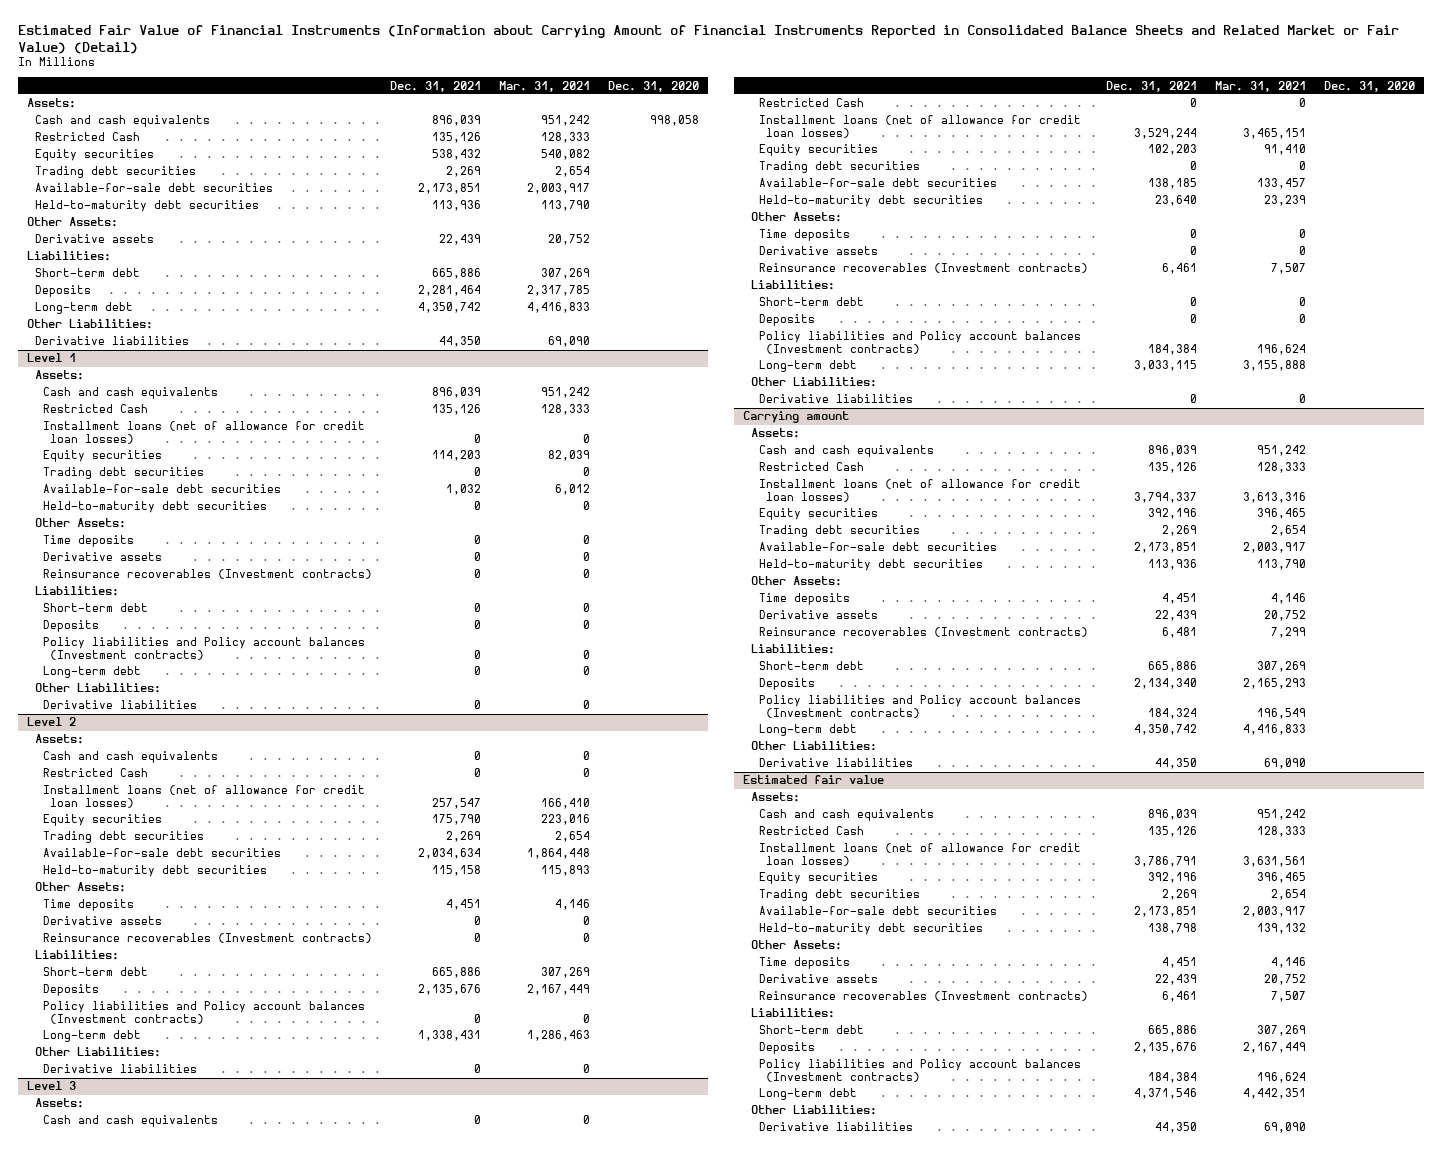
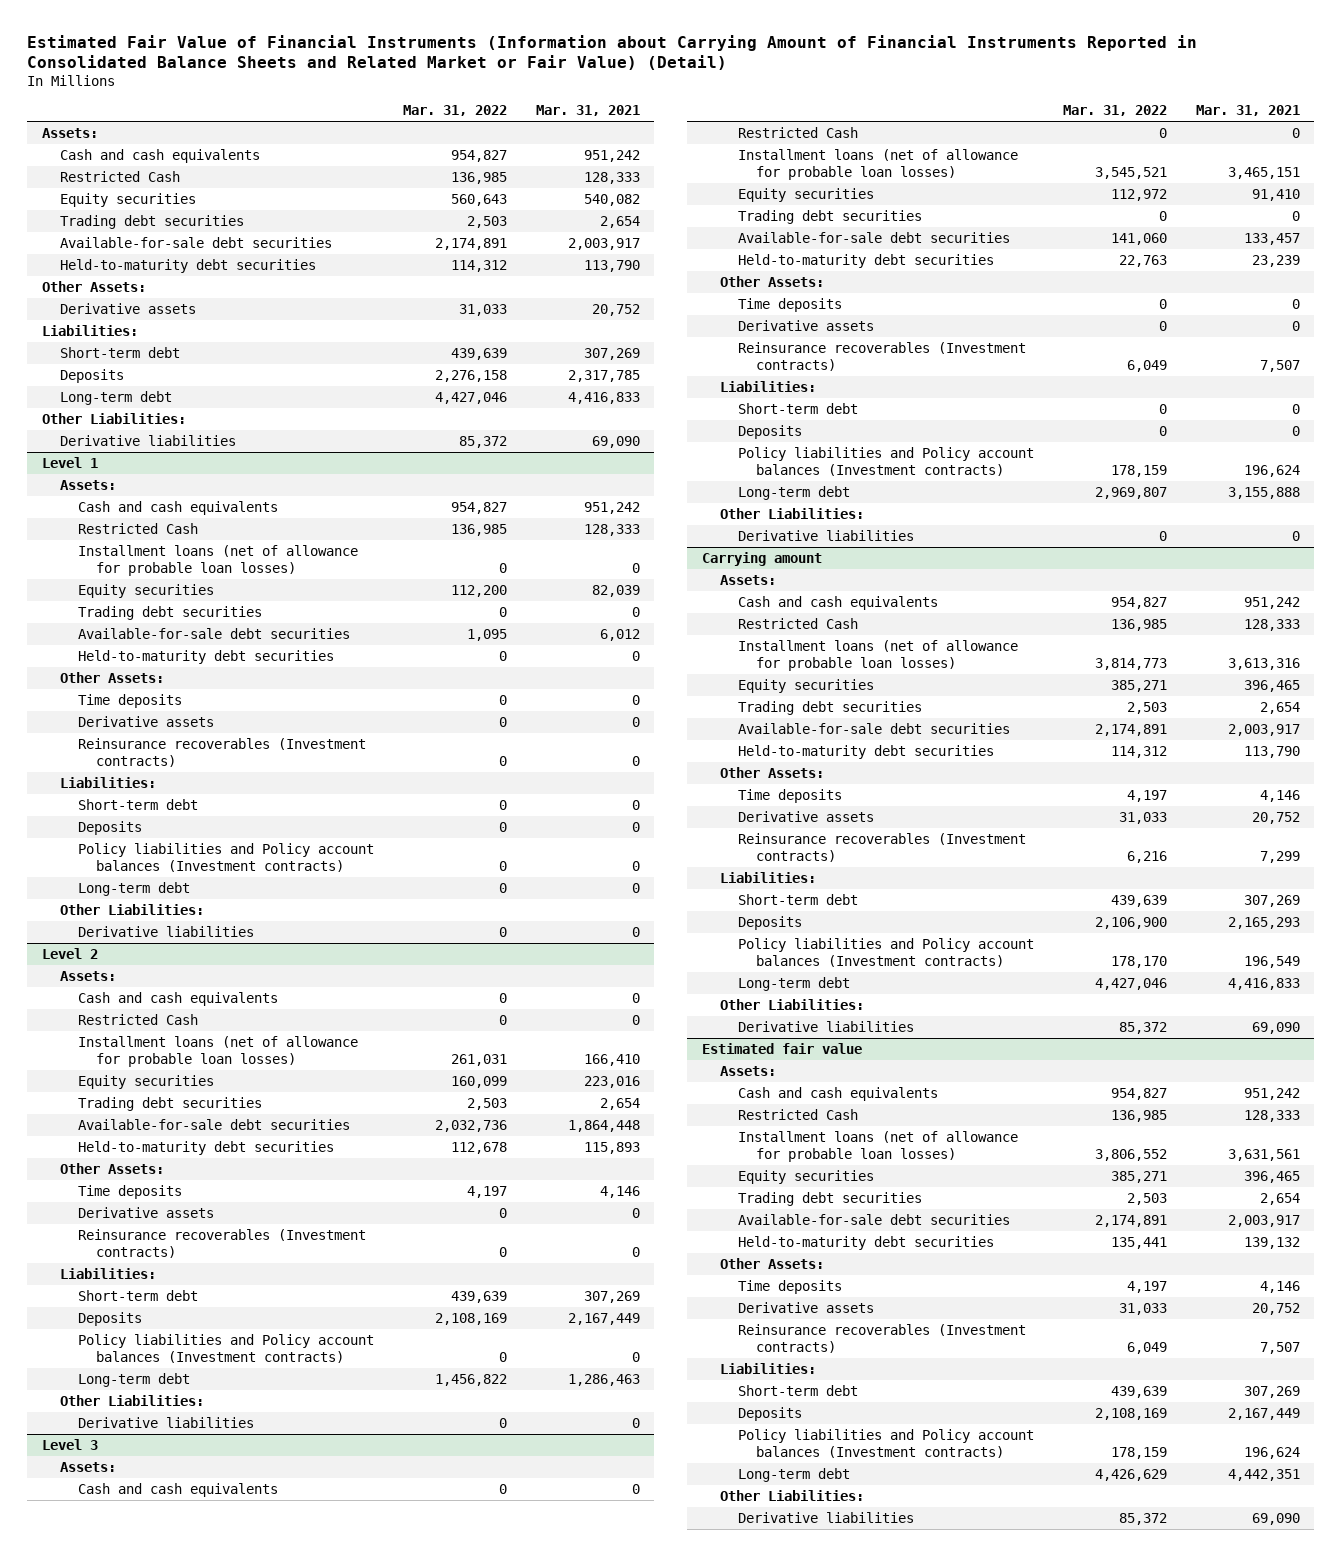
[389,80,481,92] Dec. 31, 2021 -> none
[607,80,699,92] Dec. 31, 2020 -> none
none -> [402,105,507,117] Mar. 31, 2022
[42,421,365,444] Installment loans (net of allowance for credit loan losses) -> [77,544,358,576] Installment loans (net of allowance for probable loan losses)
[42,785,365,808] Installment loans (net of allowance for credit loan losses) -> [77,1035,358,1067] Installment loans (net of allowance for probable loan losses)
[758,115,1081,138] Installment loans (net of allowance for credit loan losses) -> [737,148,1018,180] Installment loans (net of allowance for probable loan losses)
[758,479,1081,502] Installment loans (net of allowance for credit loan losses) -> [737,639,1018,671] Installment loans (net of allowance for probable loan losses)
[758,843,1081,866] Installment loans (net of allowance for credit loan losses) -> [737,1130,1018,1162] Installment loans (net of allowance for probable loan losses)

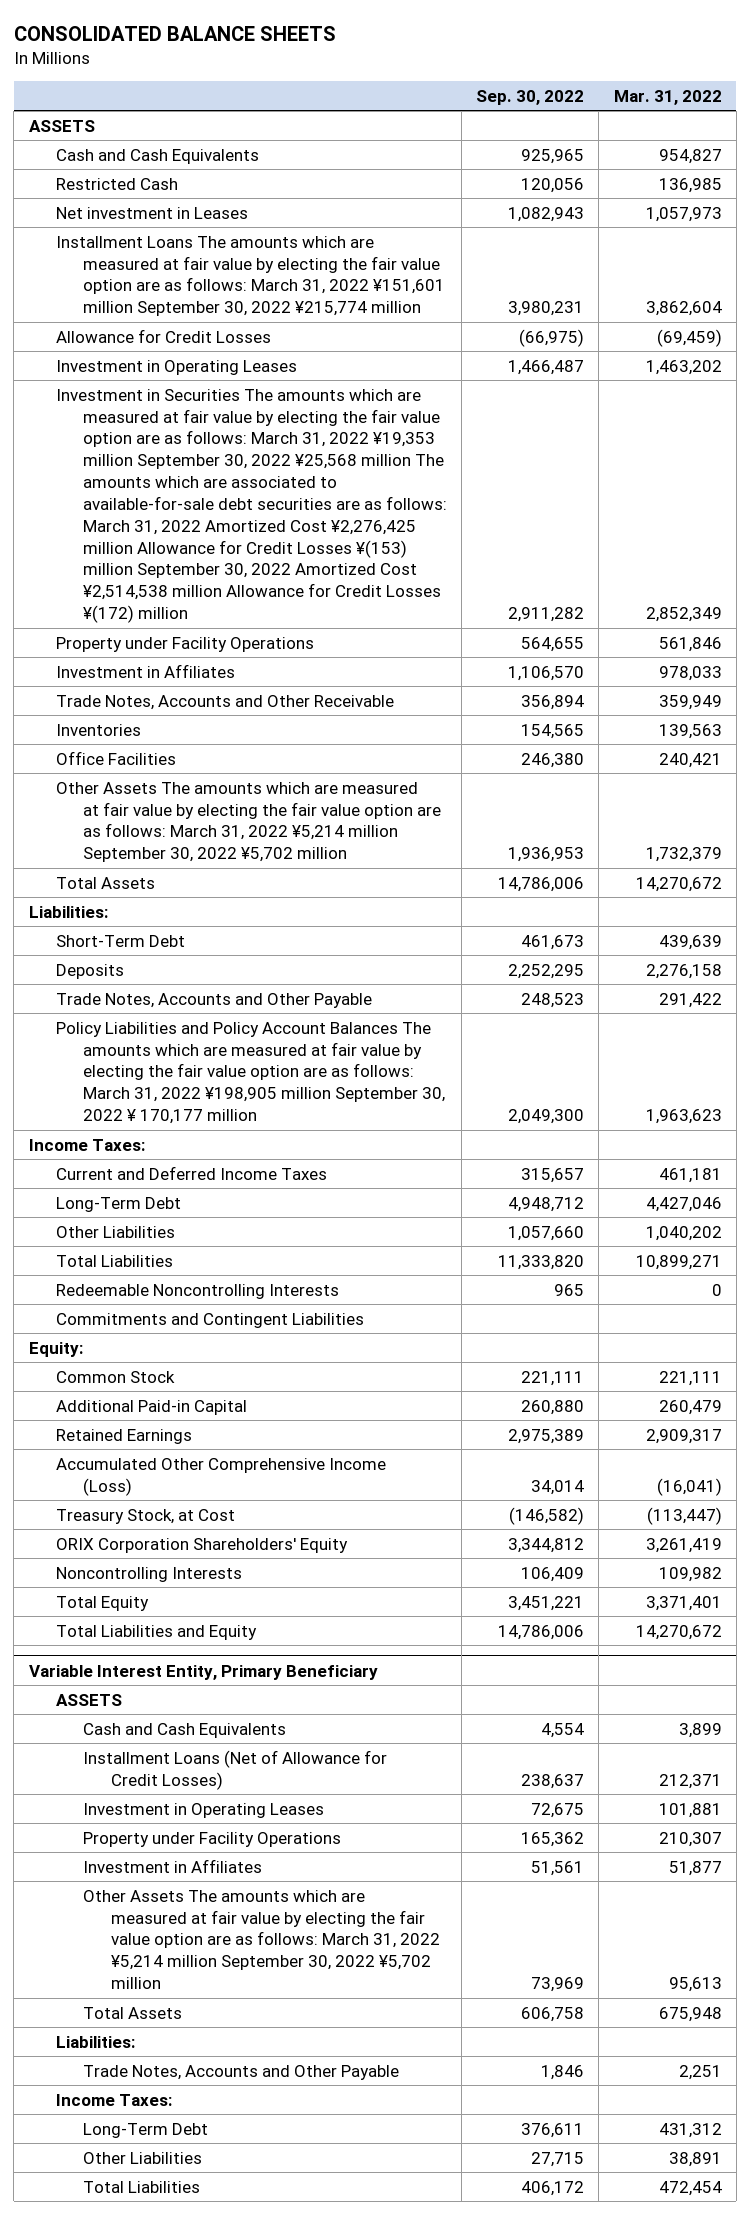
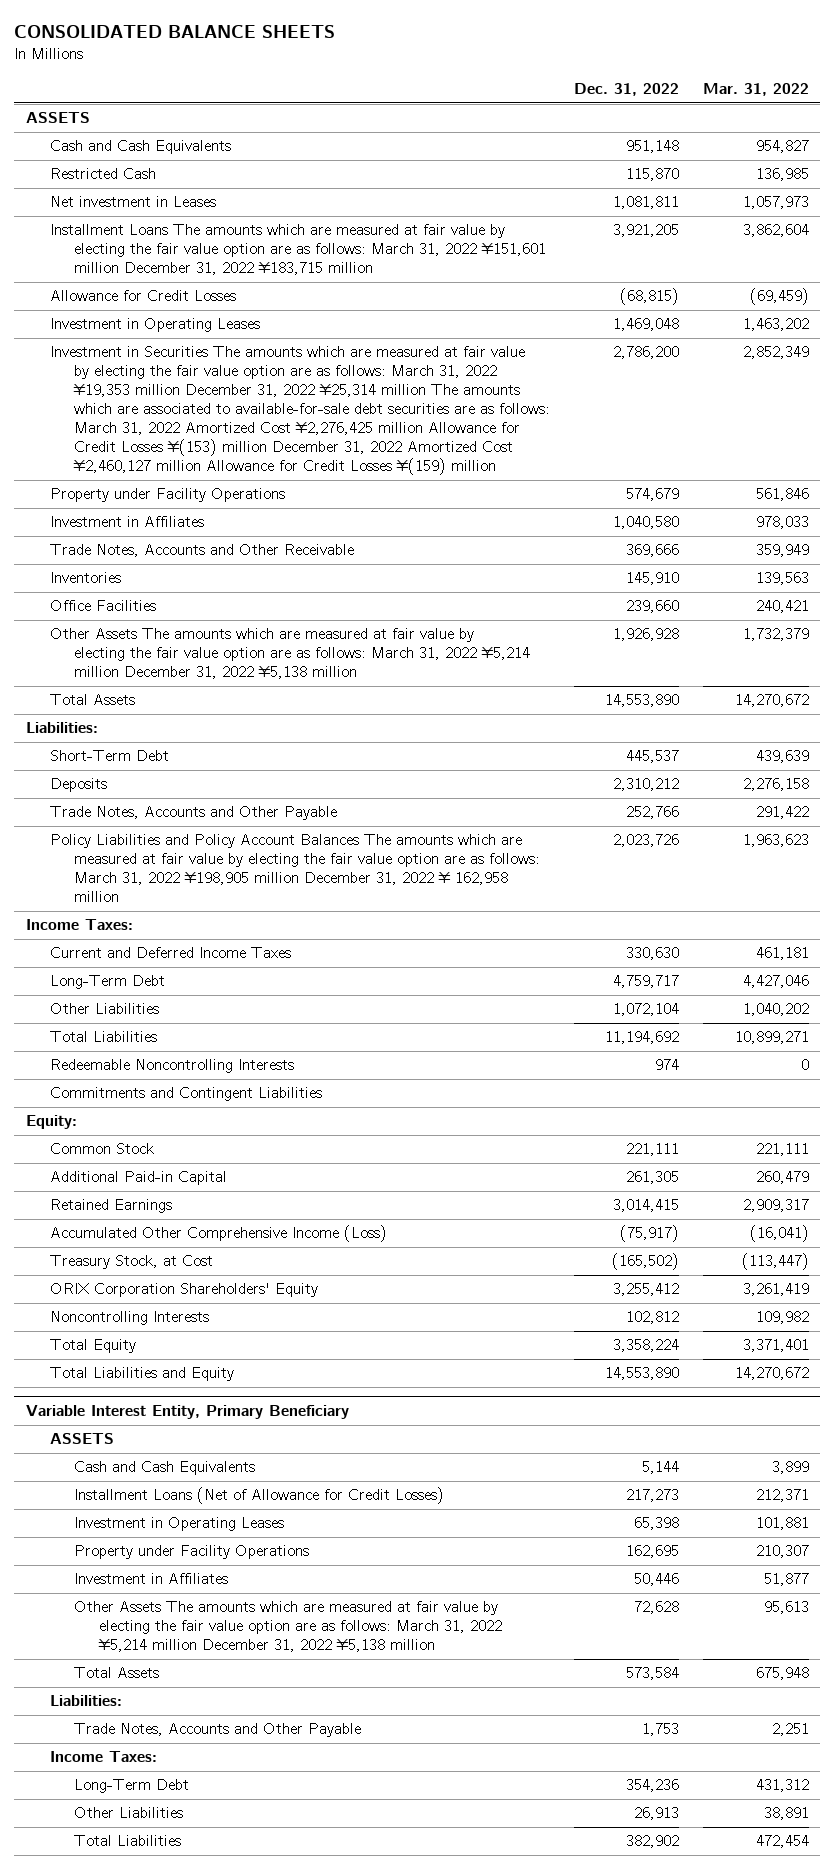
[476,89,585,105] Sep. 30, 2022 -> none
none -> [574,82,680,96] Dec. 31, 2022
[55,235,446,317] Installment Loans The amounts which are measured at fair value by electing the fair value option are as follows: March 31, 2022 ¥151,601 million September 30, 2022 ¥215,774 million -> [50,224,547,276] Installment Loans The amounts which are measured at fair value by electing the fair value option are as follows: March 31, 2022 ¥151,601 million December 31, 2022 ¥183,715 million
[55,388,448,624] Investment in Securities The amounts which are measured at fair value by electing the fair value option are as follows: March 31, 2022 ¥19,353 million September 30, 2022 ¥25,568 million The amounts which are associated to available-for-sale debt securities are as follows: March 31, 2022 Amortized Cost ¥2,276,425 million Allowance for Credit Losses ¥(153) million September 30, 2022 Amortized Cost ¥2,514,538 million Allowance for Credit Losses ¥(172) million -> [50,346,551,475] Investment in Securities The amounts which are measured at fair value by electing the fair value option are as follows: March 31, 2022 ¥19,353 million December 31, 2022 ¥25,314 million The amounts which are associated to available-for-sale debt securities are as follows: March 31, 2022 Amortized Cost ¥2,276,425 million Allowance for Credit Losses ¥(153) million December 31, 2022 Amortized Cost ¥2,460,127 million Allowance for Credit Losses ¥(159) million
[55,781,442,863] Other Assets The amounts which are measured at fair value by electing the fair value option are as follows: March 31, 2022 ¥5,214 million September 30, 2022 ¥5,702 million -> [50,628,531,680] Other Assets The amounts which are measured at fair value by electing the fair value option are as follows: March 31, 2022 ¥5,214 million December 31, 2022 ¥5,138 million
[55,1021,446,1125] Policy Liabilities and Policy Account Balances The amounts which are measured at fair value by electing the fair value option are as follows: March 31, 2022 ¥198,905 million September 30, 2022 ¥ 170,177 million -> [50,834,541,903] Policy Liabilities and Policy Account Balances The amounts which are measured at fair value by electing the fair value option are as follows: March 31, 2022 ¥198,905 million December 31, 2022 ¥ 162,958 million
[83,1889,440,1990] Other Assets The amounts which are measured at fair value by electing the fair value option are as follows: March 31, 2022 ¥5,214 million September 30, 2022 ¥5,702 million -> [74,1601,502,1653] Other Assets The amounts which are measured at fair value by electing the fair value option are as follows: March 31, 2022 ¥5,214 million December 31, 2022 ¥5,138 million

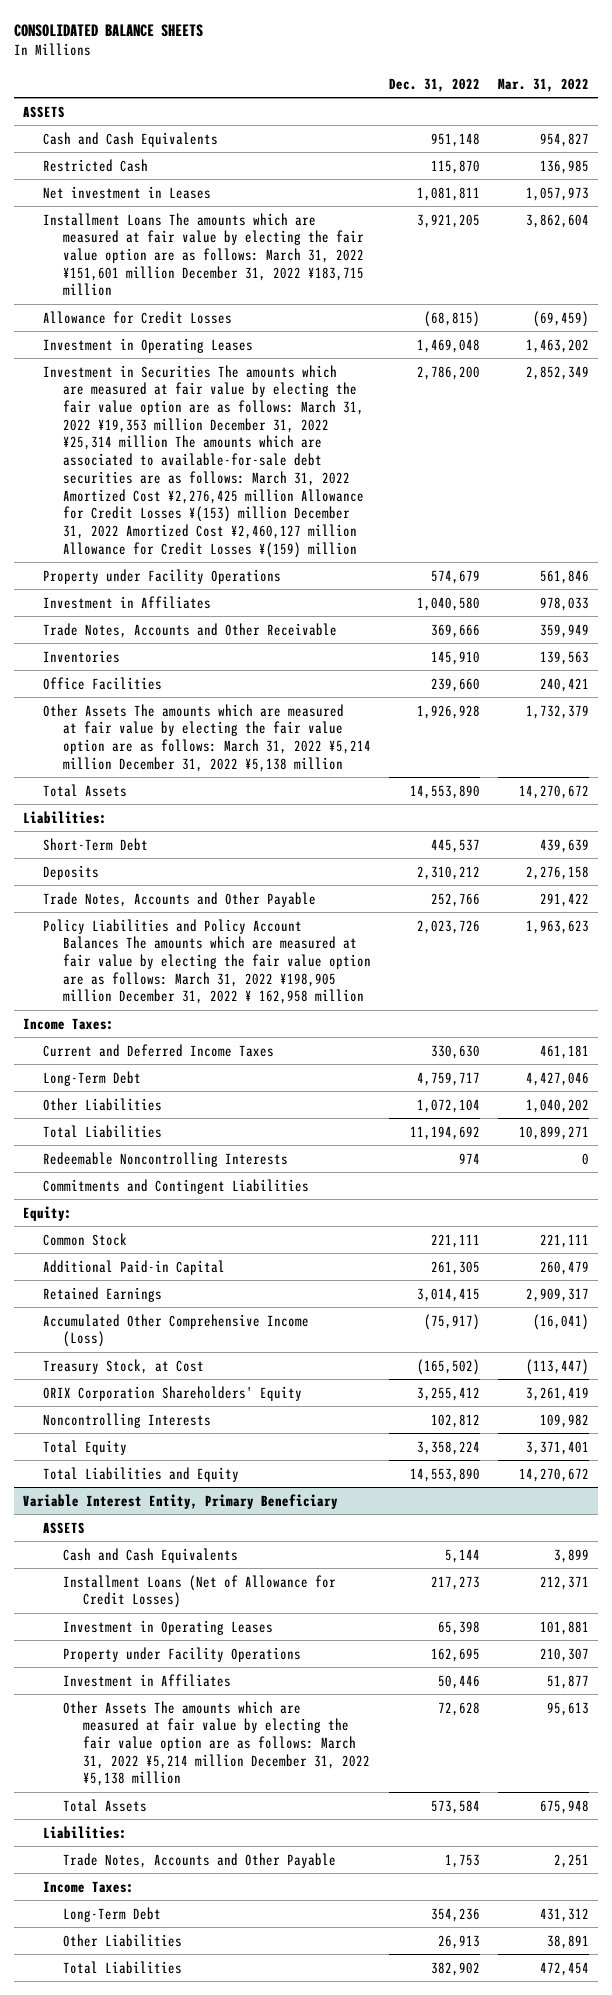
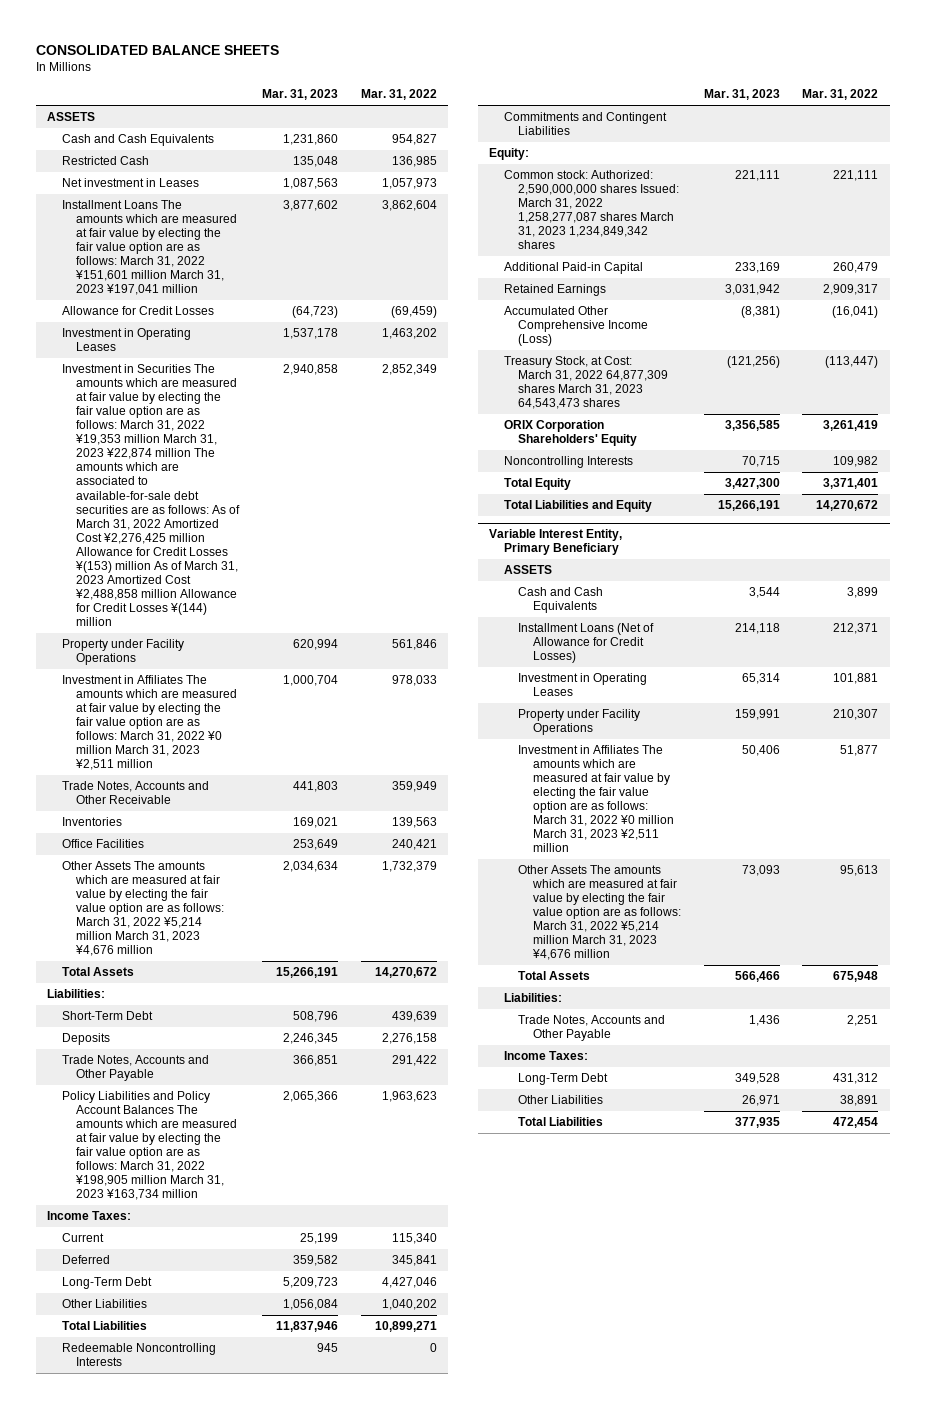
[388,77,480,92] Dec. 31, 2022 -> none
none -> [261,89,338,101] Mar. 31, 2023
[42,212,364,297] Installment Loans The amounts which are measured at fair value by electing the fair value option are as follows: March 31, 2022 ¥151,601 million December 31, 2022 ¥183,715 million -> [61,200,238,296] Installment Loans The amounts which are measured at fair value by electing the fair value option are as follows: March 31, 2022 ¥151,601 million March 31, 2023 ¥197,041 million
[42,364,364,558] Investment in Securities The amounts which are measured at fair value by electing the fair value option are as follows: March 31, 2022 ¥19,353 million December 31, 2022 ¥25,314 million The amounts which are associated to available-for-sale debt securities are as follows: March 31, 2022 Amortized Cost ¥2,276,425 million Allowance for Credit Losses ¥(153) million December 31, 2022 Amortized Cost ¥2,460,127 million Allowance for Credit Losses ¥(159) million -> [61,364,241,626] Investment in Securities The amounts which are measured at fair value by electing the fair value option are as follows: March 31, 2022 ¥19,353 million March 31, 2023 ¥22,874 million The amounts which are associated to available-for-sale debt securities are as follows: As of March 31, 2022 Amortized Cost ¥2,276,425 million Allowance for Credit Losses ¥(153) million As of March 31, 2023 Amortized Cost ¥2,488,858 million Allowance for Credit Losses ¥(144) million
[42,595,211,609] Investment in Affiliates -> [61,675,238,771] Investment in Affiliates The amounts which are measured at fair value by electing the fair value option are as follows: March 31, 2022 ¥0 million March 31, 2023 ¥2,511 million
[42,703,371,772] Other Assets The amounts which are measured at fair value by electing the fair value option are as follows: March 31, 2022 ¥5,214 million December 31, 2022 ¥5,138 million -> [61,861,225,957] Other Assets The amounts which are measured at fair value by electing the fair value option are as follows: March 31, 2022 ¥5,214 million March 31, 2023 ¥4,676 million
[42,918,371,1005] Policy Liabilities and Policy Account Balances The amounts which are measured at fair value by electing the fair value option are as follows: March 31, 2022 ¥198,905 million December 31, 2022 ¥ 162,958 million -> [61,1091,238,1201] Policy Liabilities and Policy Account Balances The amounts which are measured at fair value by electing the fair value option are as follows: March 31, 2022 ¥198,905 million March 31, 2023 ¥163,734 million
none -> [61,1233,104,1243] Current
[42,1043,274,1057] Current and Deferred Income Taxes -> [61,1255,110,1265] Deferred
[540,1044,590,1059] 461,181 -> [391,1255,437,1267] 345,841
[42,1232,127,1246] Common Stock -> [503,170,680,250] Common stock: Authorized: 2,590,000,000 shares Issued: March 31, 2022 1,258,277,087 shares March 31, 2023 1,234,849,342 shares
[42,1358,204,1374] Treasury Stock, at Cost -> [503,356,669,410] Treasury Stock, at Cost: March 31, 2022 64,877,309 shares March 31, 2023 64,543,473 shares
[62,1673,231,1687] Investment in Affiliates -> [518,745,674,853] Investment in Affiliates The amounts which are measured at fair value by electing the fair value option are as follows: March 31, 2022 ¥0 million March 31, 2023 ¥2,511 million
[62,1700,370,1787] Other Assets The amounts which are measured at fair value by electing the fair value option are as follows: March 31, 2022 ¥5,214 million December 31, 2022 ¥5,138 million -> [518,865,681,961] Other Assets The amounts which are measured at fair value by electing the fair value option are as follows: March 31, 2022 ¥5,214 million March 31, 2023 ¥4,676 million

